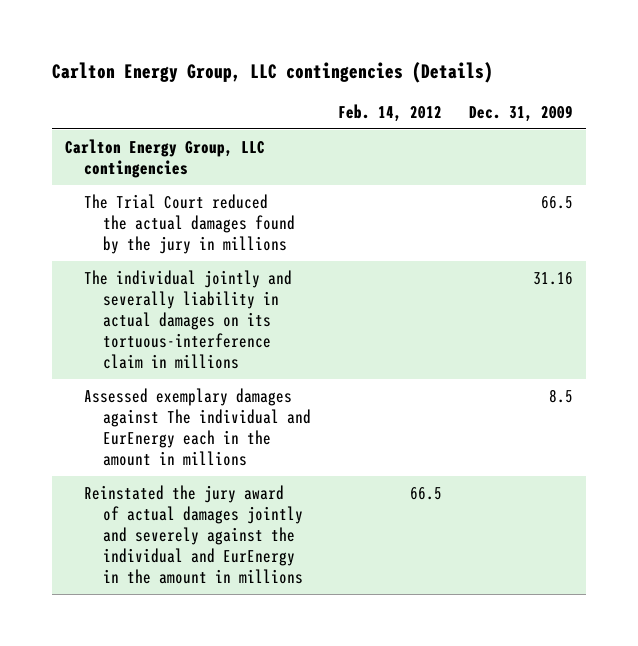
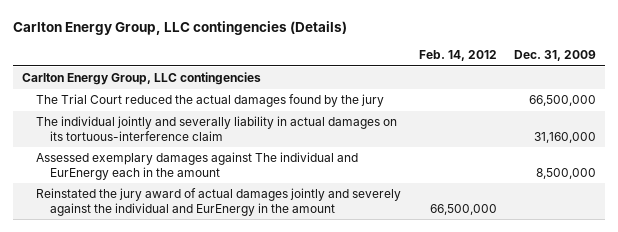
[84,193,296,255] The Trial Court reduced the actual damages found by the jury in millions -> [35,94,384,108] The Trial Court reduced the actual damages found by the jury
[540,195,573,209] 66.5 -> [529,95,597,107] 66,500,000
[84,269,293,370] The individual jointly and severally liability in actual damages on its tortuous-interference claim in millions -> [35,116,397,141] The individual jointly and severally liability in actual damages on its tortuous-interference claim
[532,271,573,285] 31.16 -> [534,131,597,143] 31,160,000
[84,387,312,467] Assessed exemplary damages against The individual and EurEnergy each in the amount in millions -> [35,152,358,180] Assessed exemplary damages against The individual and EurEnergy each in the amount
[548,388,573,403] 8.5 -> [536,167,597,179] 8,500,000
[84,484,304,585] Reinstated the jury award of actual damages jointly and severely against the individual and EurEnergy in the amount in millions -> [35,188,401,216] Reinstated the jury award of actual damages jointly and severely against the individual and EurEnergy in the amount
[409,486,442,500] 66.5 -> [429,203,497,215] 66,500,000

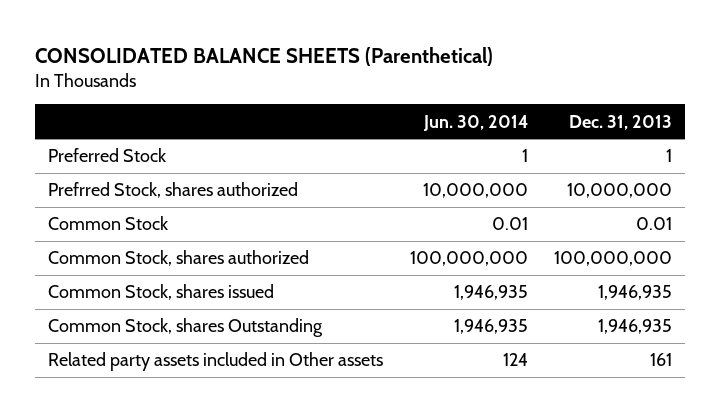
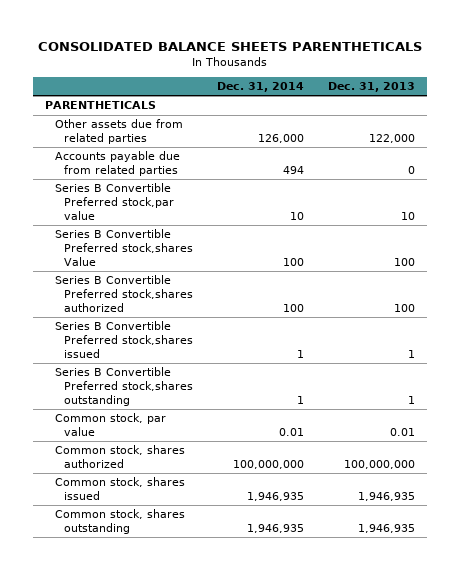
[35,46,494,66] CONSOLIDATED BALANCE SHEETS (Parenthetical) -> [38,41,423,51] CONSOLIDATED BALANCE SHEETS PARENTHETICALS
[422,114,528,131] Jun. 30, 2014 -> none
none -> [216,82,304,93] Dec. 31, 2014
[48,352,384,372] Related party assets included in Other assets -> none
none -> [45,101,157,110] PARENTHETICALS
none -> [54,119,183,145] Other assets due from related parties
none -> [54,151,180,177] Accounts payable due from related parties
[48,148,167,163] Preferred Stock -> [54,183,174,220] Series B Convertible Preferred stock,par value
[665,149,672,163] 1 -> [400,211,415,220] 10
none -> [54,229,193,266] Series B Convertible Preferred stock,shares Value
[48,182,299,199] Prefrred Stock, shares authorized -> [54,275,193,312] Series B Convertible Preferred stock,shares authorized
[566,183,672,199] 10,000,000 -> [393,303,415,312] 100
none -> [54,321,193,358] Series B Convertible Preferred stock,shares issued
none -> [54,367,193,406] Series B Convertible Preferred stock,shares outstanding
[48,216,169,231] Common Stock -> [54,413,166,437] Common stock, par value
[48,250,310,267] Common Stock, shares authorized -> [54,445,185,469] Common stock, shares authorized
[48,284,275,301] Common Stock, shares issued -> [54,477,185,501] Common stock, shares issued
[48,318,324,338] Common Stock, shares Outstanding -> [54,509,185,535] Common stock, shares outstanding

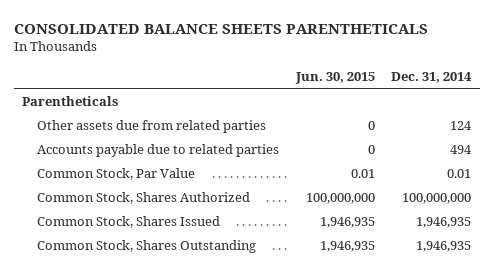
[327,82,415,93] Dec. 31, 2013 -> none
none -> [294,71,375,84] Jun. 30, 2015
[54,183,174,220] Series B Convertible Preferred stock,par value -> none
[54,229,193,266] Series B Convertible Preferred stock,shares Value -> none
[54,275,193,312] Series B Convertible Preferred stock,shares authorized -> none
[54,321,193,358] Series B Convertible Preferred stock,shares issued -> none
[54,367,193,406] Series B Convertible Preferred stock,shares outstanding -> none
[45,101,157,110] PARENTHETICALS -> [22,95,119,106] Parentheticals
[257,134,304,144] 126,000 -> [450,120,473,130] 124
[54,151,180,177] Accounts payable due from related parties -> [36,143,279,157] Accounts payable due to related parties
[54,413,166,437] Common stock, par value -> [36,167,195,180] Common Stock, Par Value
[54,445,185,469] Common stock, shares authorized -> [36,191,250,204] Common Stock, Shares Authorized
[54,477,185,501] Common stock, shares issued -> [36,215,220,228] Common Stock, Shares Issued
[54,509,185,535] Common stock, shares outstanding -> [36,239,256,253] Common Stock, Shares Outstanding

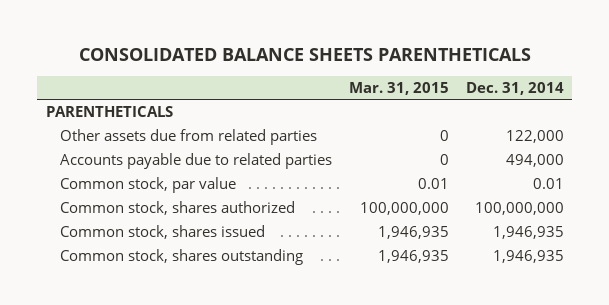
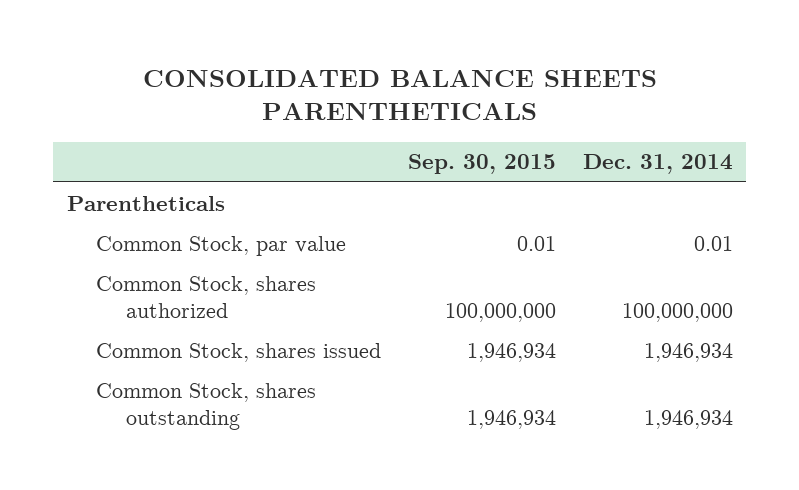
[348,81,449,95] Mar. 31, 2015 -> none
none -> [408,154,557,175] Sep. 30, 2015
[59,129,317,146] Other assets due from related parties -> none
[59,153,332,170] Accounts payable due to related parties -> none
[45,106,173,118] PARENTHETICALS -> [66,195,225,211] Parentheticals
[59,177,236,194] Common stock, par value -> [96,235,347,256] Common Stock, par value
[59,201,295,216] Common stock, shares authorized -> [96,275,317,318] Common Stock, shares authorized
[59,225,265,240] Common stock, shares issued -> [96,342,382,362] Common Stock, shares issued
[492,226,564,240] 1,946,935 -> [643,342,733,362] 1,946,934
[59,249,303,266] Common stock, shares outstanding -> [96,382,317,430] Common Stock, shares outstanding
[492,250,564,264] 1,946,935 -> [643,409,733,429] 1,946,934

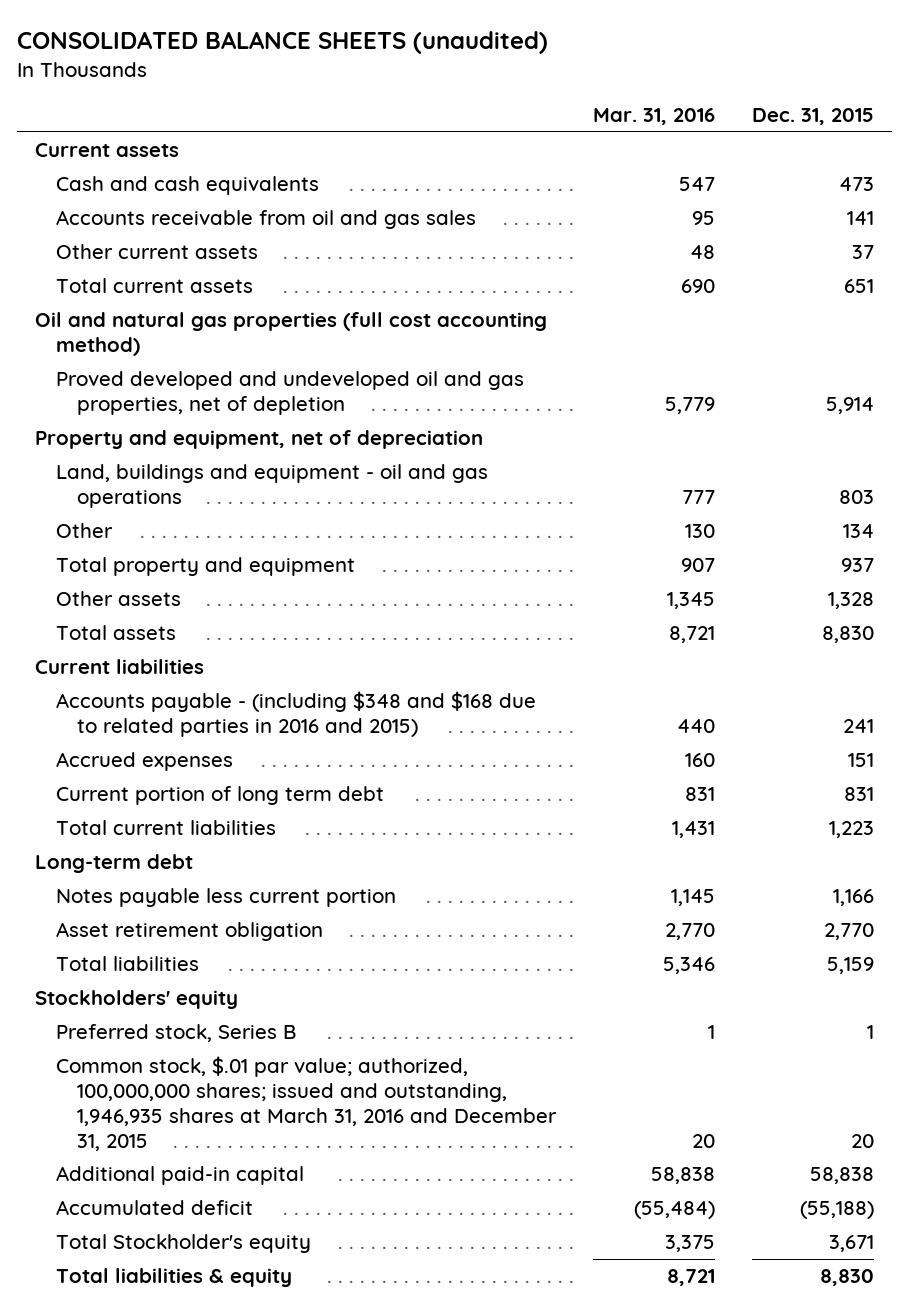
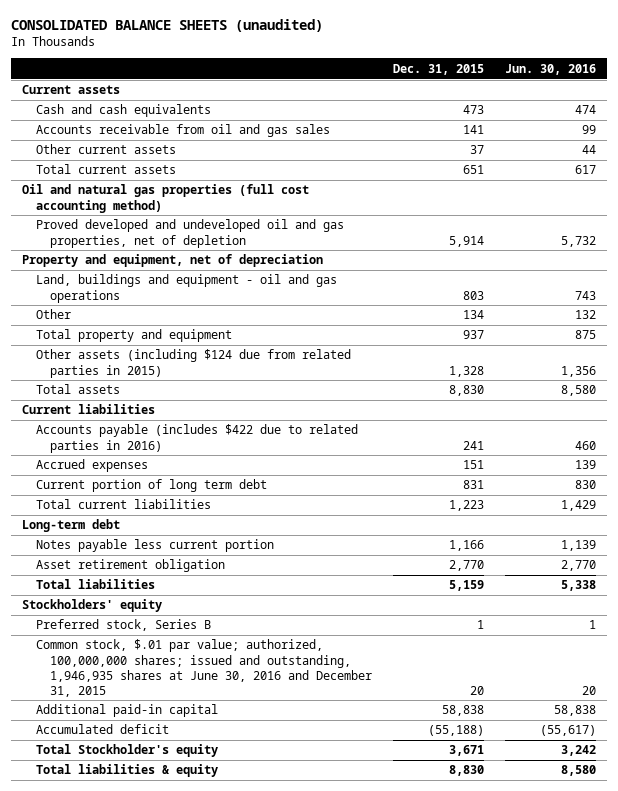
[592,108,715,126] Mar. 31, 2016 -> none
none -> [505,63,597,75] Jun. 30, 2016
[56,591,182,607] Other assets -> [35,349,351,378] Other assets (including $124 due from related parties in 2015)
[56,691,537,738] Accounts payable - (including $348 and $168 due to related parties in 2016 and 2015) -> [35,424,358,453] Accounts payable (includes $422 due to related parties in 2016)
[56,1056,557,1151] Common stock, $.01 par value; authorized, 100,000,000 shares; issued and outstanding, 1,946,935 shares at March 31, 2016 and December 31, 2015 -> [35,639,372,697] Common stock, $.01 par value; authorized, 100,000,000 shares; issued and outstanding, 1,946,935 shares at June 30, 2016 and December 31, 2015

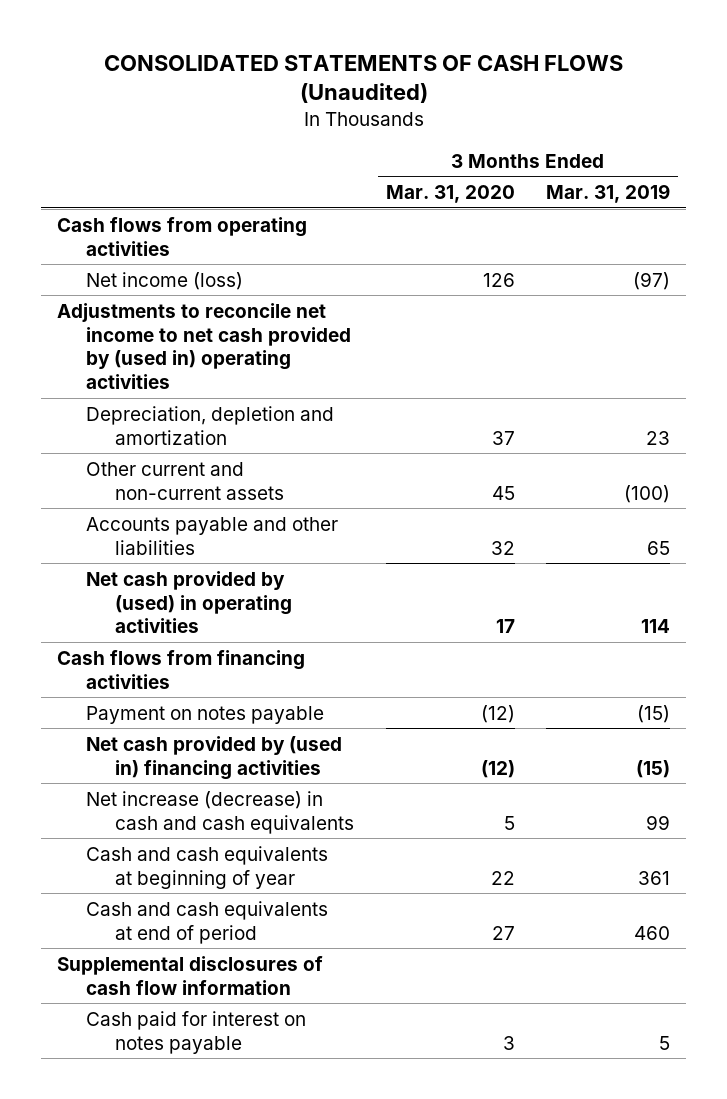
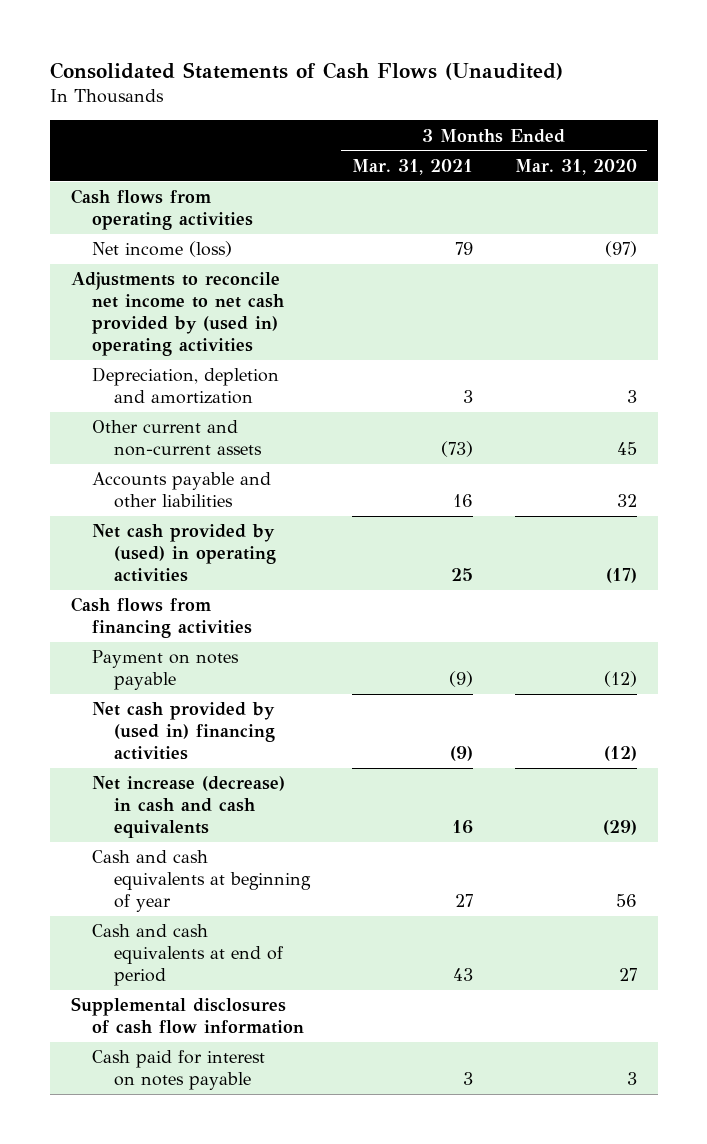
[103,54,623,104] CONSOLIDATED STATEMENTS OF CASH FLOWS (Unaudited) -> [49,61,563,80] Consolidated Statements of Cash Flows (Unaudited)
[546,184,671,204] Mar. 31, 2019 -> none
none -> [351,159,473,176] Mar. 31, 2021
[482,272,515,287] 126 -> [604,241,637,258] (97)
[491,430,515,445] 37 -> [626,390,637,404] 3
[495,619,515,634] 17 -> [605,567,637,583] (17)
[503,815,515,830] 5 -> [602,819,637,835] (29)
[490,870,515,885] 22 -> [615,893,637,907] 56

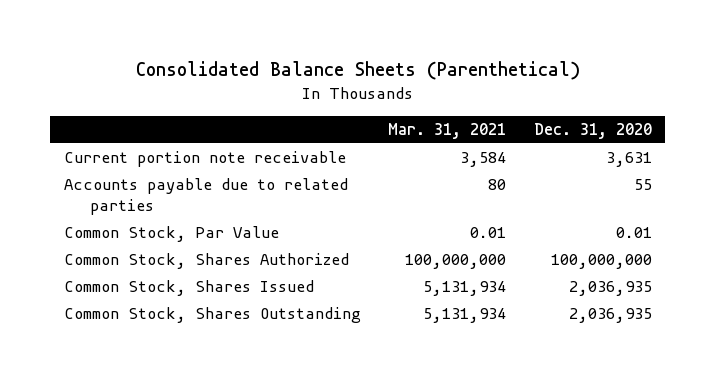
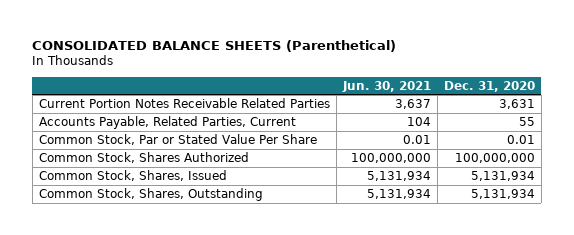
[135,61,580,81] Consolidated Balance Sheets (Parenthetical) -> [32,39,397,52] CONSOLIDATED BALANCE SHEETS (Parenthetical)
[388,122,507,139] Mar. 31, 2021 -> none
none -> [341,80,431,92] Jun. 30, 2021
[63,151,346,168] Current portion note receivable -> [38,98,330,109] Current Portion Notes Receivable Related Parties
[63,178,348,215] Accounts payable due to related parties -> [38,116,296,130] Accounts Payable, Related Parties, Current
[63,226,279,243] Common Stock, Par Value -> [38,134,317,146] Common Stock, Par or Stated Value Per Share
[63,280,314,297] Common Stock, Shares Issued -> [38,170,227,182] Common Stock, Shares, Issued
[568,281,652,297] 2,036,935 -> [470,171,535,182] 5,131,934
[63,307,361,324] Common Stock, Shares Outstanding -> [38,188,263,202] Common Stock, Shares, Outstanding
[568,308,652,324] 2,036,935 -> [470,189,535,200] 5,131,934

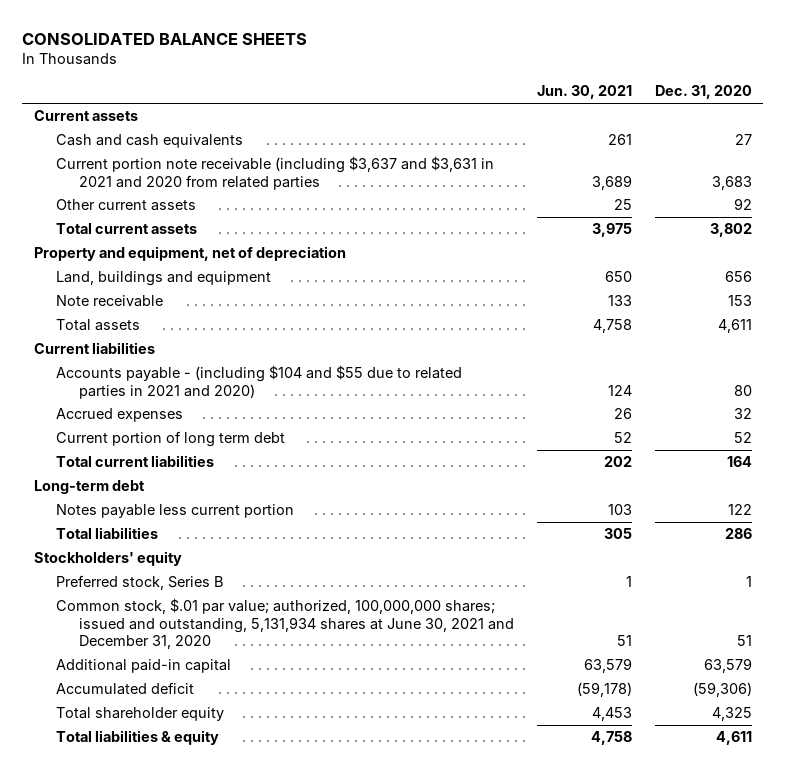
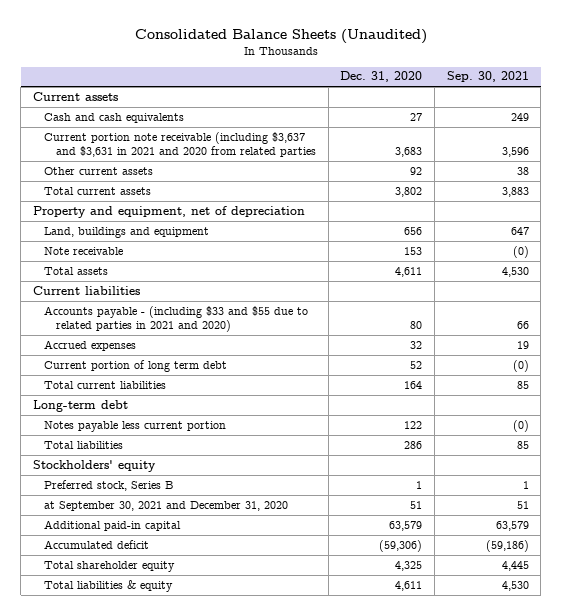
[22,32,308,45] CONSOLIDATED BALANCE SHEETS -> [134,28,427,44] Consolidated Balance Sheets (Unaudited)
[536,85,632,100] Jun. 30, 2021 -> none
none -> [446,71,529,83] Sep. 30, 2021
[56,365,463,399] Accounts payable - (including $104 and $55 due to related parties in 2021 and 2020) -> [44,305,309,333] Accounts payable - (including $33 and $55 due to related parties in 2021 and 2020)
[56,598,515,650] Common stock, $.01 par value; authorized, 100,000,000 shares; issued and outstanding, 5,131,934 shares at June 30, 2021 and December 31, 2020 -> [44,500,289,511] at September 30, 2021 and December 31, 2020

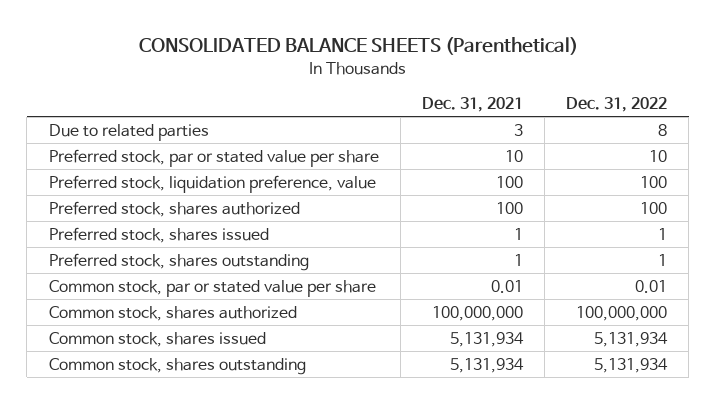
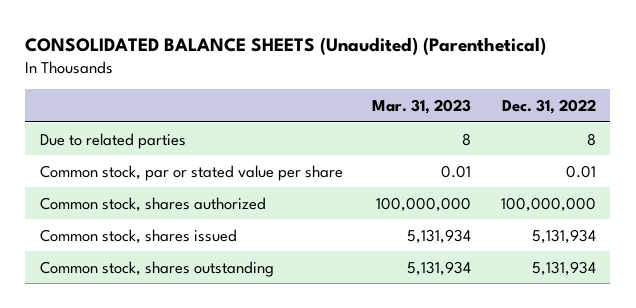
[138,37,578,56] CONSOLIDATED BALANCE SHEETS (Parenthetical) -> [25,36,547,55] CONSOLIDATED BALANCE SHEETS (Unaudited) (Parenthetical)
[421,97,523,113] Dec. 31, 2021 -> none
none -> [372,98,472,114] Mar. 31, 2023
[48,148,379,167] Preferred stock, par or stated value per share -> none
[48,174,376,193] Preferred stock, liquidation preference, value -> none
[48,200,300,217] Preferred stock, shares authorized -> none
[48,226,269,243] Preferred stock, shares issued -> none
[48,252,309,271] Preferred stock, shares outstanding -> none

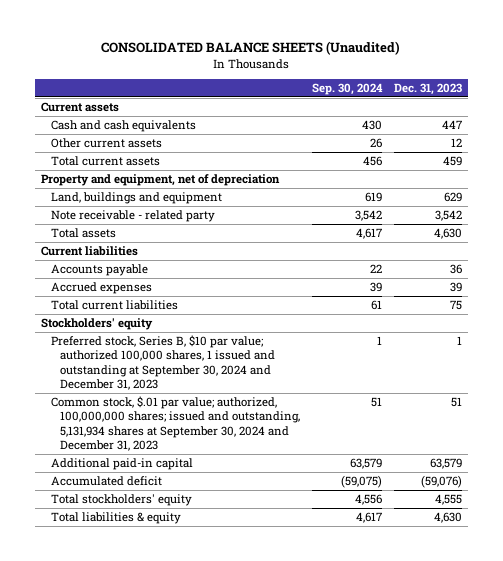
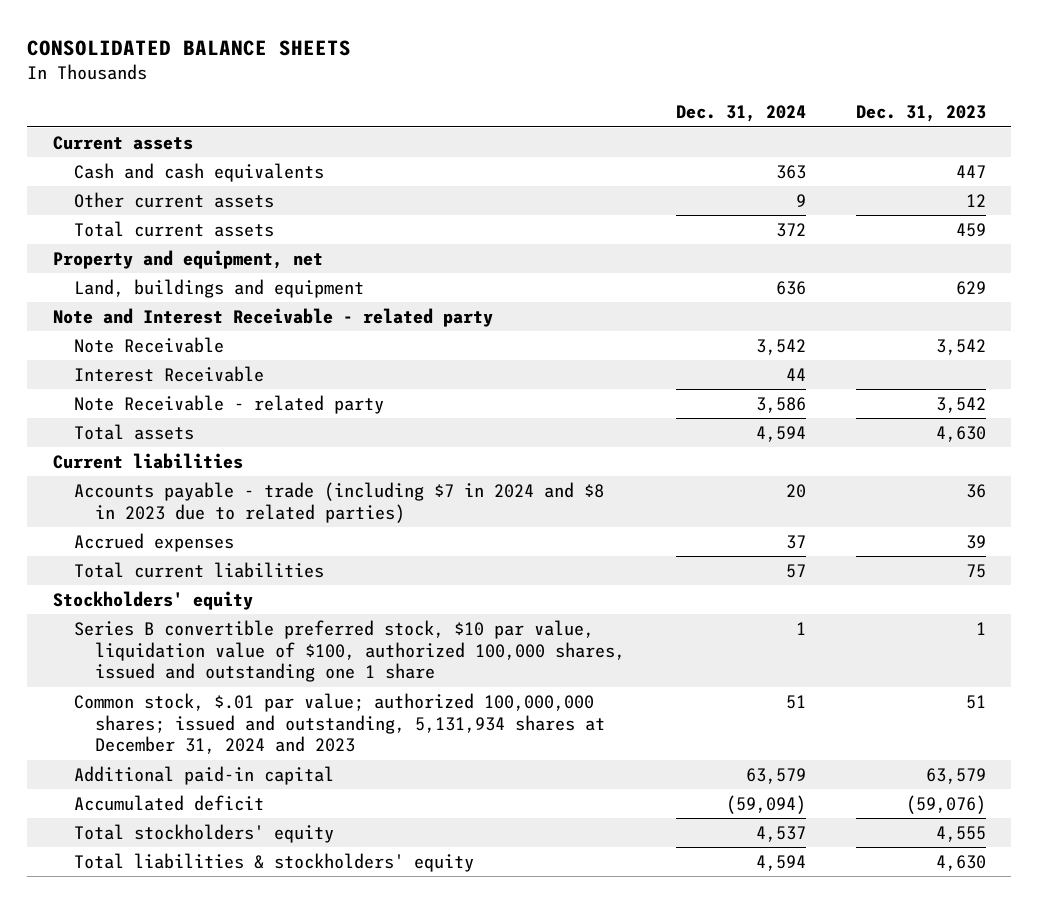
[101,41,401,56] CONSOLIDATED BALANCE SHEETS (Unaudited) -> [27,40,352,57] CONSOLIDATED BALANCE SHEETS
[312,82,384,95] Sep. 30, 2024 -> none
none -> [675,105,806,123] Dec. 31, 2024
[40,173,280,186] Property and equipment, net of depreciation -> [52,249,323,269] Property and equipment, net
none -> [52,307,493,327] Note and Interest Receivable - related party
none -> [73,336,224,353] Note Receivable
none -> [73,365,264,382] Interest Receivable
[50,209,215,222] Note receivable - related party -> [73,394,384,414] Note Receivable - related party
[50,263,148,276] Accounts payable -> none
none -> [73,481,604,523] Accounts payable - trade (including $7 in 2024 and $8 in 2023 due to related parties)
[50,334,276,391] Preferred stock, Series B, $10 par value; authorized 100,000 shares, 1 issued and outstanding at September 30, 2024 and December 31, 2023 -> [73,619,626,683] Series B convertible preferred stock, $10 par value, liquidation value of $100, authorized 100,000 shares, issued and outstanding one 1 share
[50,395,301,452] Common stock, $.01 par value; authorized, 100,000,000 shares; issued and outstanding, 5,131,934 shares at September 30, 2024 and December 31, 2023 -> [73,692,606,755] Common stock, $.01 par value; authorized 100,000,000 shares; issued and outstanding, 5,131,934 shares at December 31, 2024 and 2023
[50,511,181,524] Total liabilities & equity -> [73,852,474,872] Total liabilities & stockholders' equity

